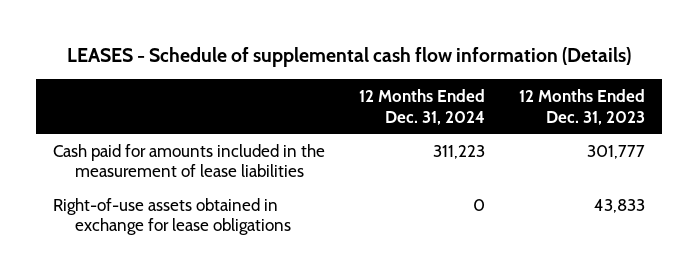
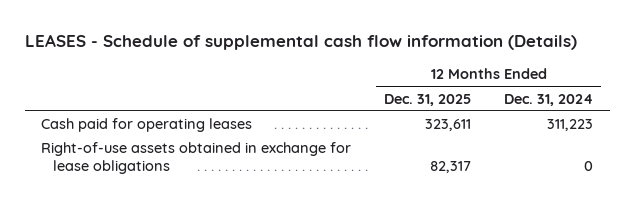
[518,89,645,125] 12 Months Ended Dec. 31, 2023 -> none
none -> [384,93,472,106] Dec. 31, 2025
[52,143,325,178] Cash paid for amounts included in the measurement of lease liabilities -> [41,118,253,133] Cash paid for operating leases

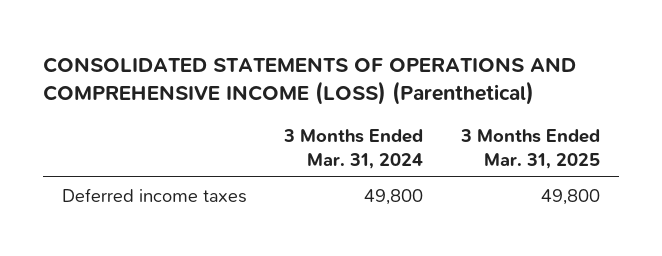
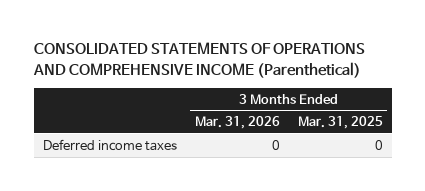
[43,56,577,106] CONSOLIDATED STATEMENTS OF OPERATIONS AND COMPREHENSIVE INCOME (LOSS) (Parenthetical) -> [32,42,365,78] CONSOLIDATED STATEMENTS OF OPERATIONS AND COMPREHENSIVE INCOME (Parenthetical)
[283,129,424,169] 3 Months Ended Mar. 31, 2024 -> none
none -> [194,116,280,130] Mar. 31, 2026
[540,188,600,205] 49,800 -> [374,140,383,151] 0

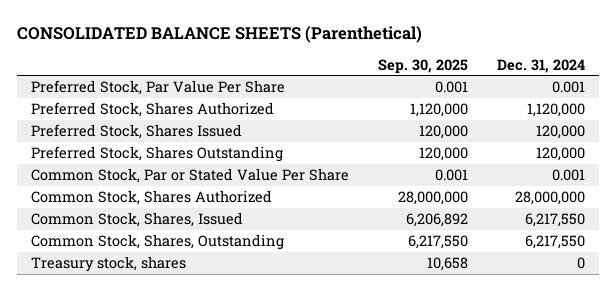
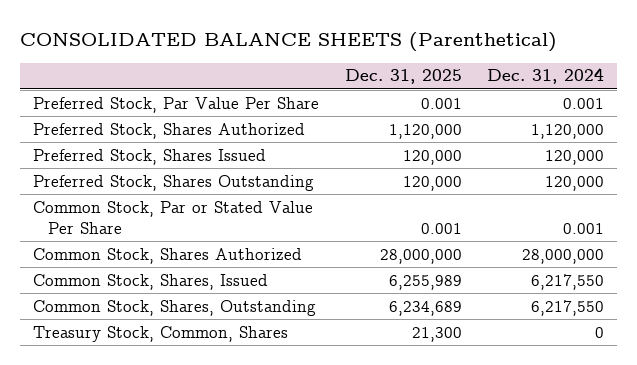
[377,58,468,73] Sep. 30, 2025 -> none
none -> [344,69,462,85] Dec. 31, 2025
[31,256,187,273] Treasury stock, shares -> [33,325,289,342] Treasury Stock, Common, Shares

